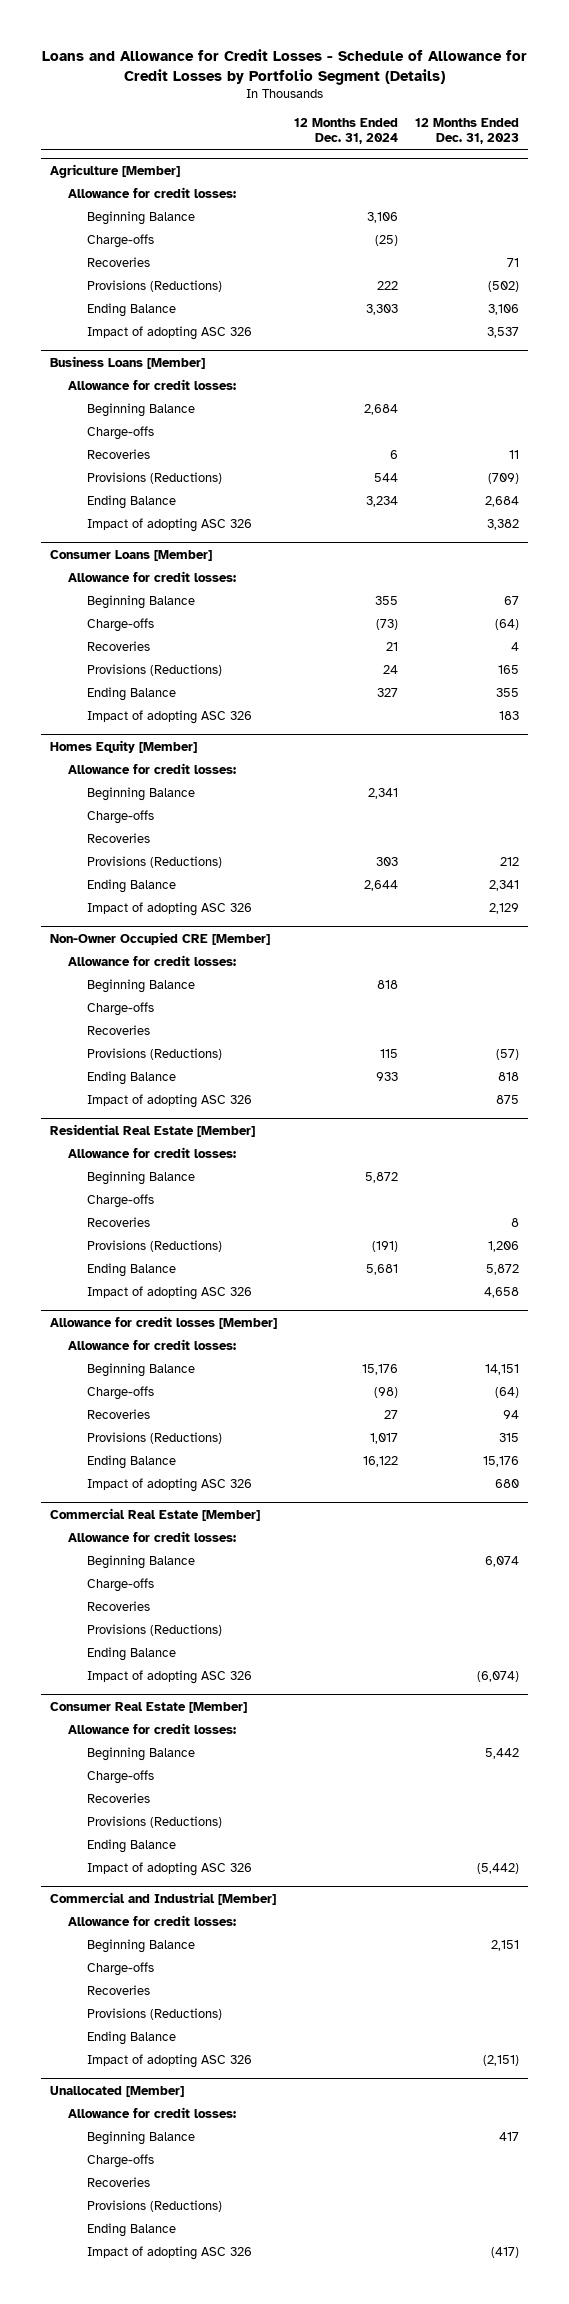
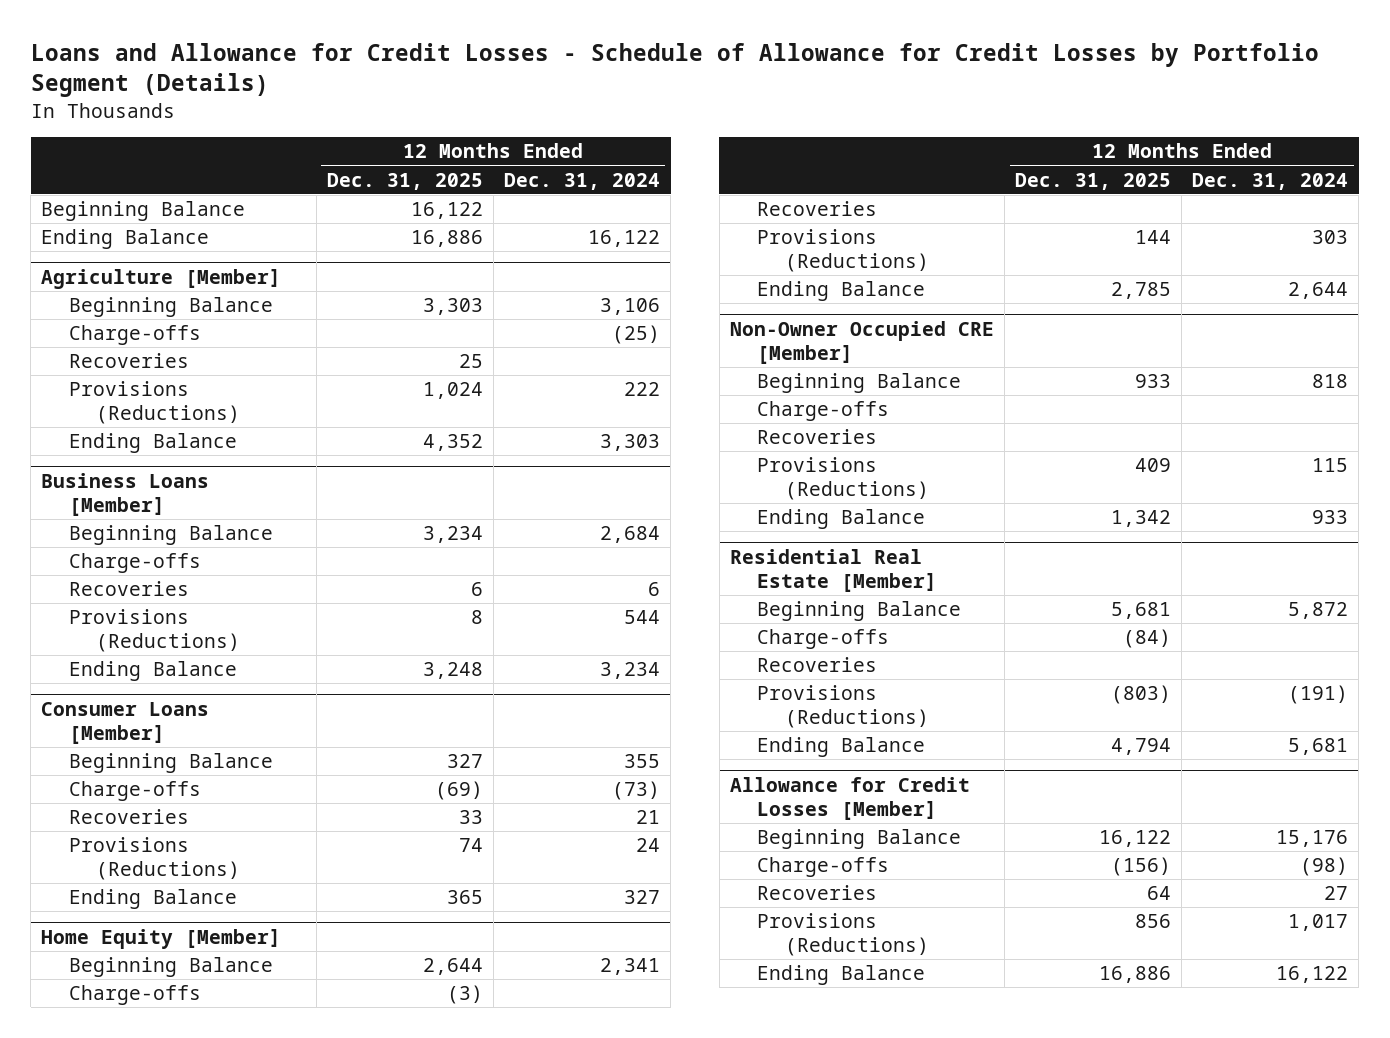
[415,117,520,145] 12 Months Ended Dec. 31, 2023 -> none
none -> [326,172,483,190] Dec. 31, 2025
none -> [41,201,246,222] Beginning Balance
none -> [41,229,210,250] Ending Balance
[68,187,237,199] Allowance for credit losses: -> none
[86,326,252,341] Impact of adopting ASC 326 -> none
[68,379,237,391] Allowance for credit losses: -> none
[86,518,252,533] Impact of adopting ASC 326 -> none
[68,571,237,583] Allowance for credit losses: -> none
[86,710,252,725] Impact of adopting ASC 326 -> none
[68,763,237,775] Allowance for credit losses: -> none
[49,739,197,753] Homes Equity [Member] -> [41,928,282,949] Home Equity [Member]
[86,902,252,917] Impact of adopting ASC 326 -> none
[68,955,237,967] Allowance for credit losses: -> none
[86,1094,252,1109] Impact of adopting ASC 326 -> none
[68,1147,237,1159] Allowance for credit losses: -> none
[86,1286,252,1301] Impact of adopting ASC 326 -> none
[68,1339,237,1351] Allowance for credit losses: -> none
[49,1315,277,1329] Allowance for credit losses [Member] -> [729,776,970,820] Allowance for Credit Losses [Member]
[86,1478,252,1493] Impact of adopting ASC 326 -> none
[49,1507,260,1521] Commercial Real Estate [Member] -> none
[68,1531,237,1543] Allowance for credit losses: -> none
[86,1555,195,1570] Beginning Balance -> none
[86,1578,154,1593] Charge-offs -> none
[86,1601,150,1612] Recoveries -> none
[86,1624,222,1637] Provisions (Reductions) -> none
[86,1647,176,1662] Ending Balance -> none
[86,1670,252,1685] Impact of adopting ASC 326 -> none
[49,1701,247,1713] Consumer Real Estate [Member] -> none
[68,1723,237,1735] Allowance for credit losses: -> none
[86,1747,195,1762] Beginning Balance -> none
[86,1770,154,1785] Charge-offs -> none
[86,1793,150,1804] Recoveries -> none
[86,1816,222,1829] Provisions (Reductions) -> none
[86,1839,176,1854] Ending Balance -> none
[86,1862,252,1877] Impact of adopting ASC 326 -> none
[49,1891,276,1905] Commercial and Industrial [Member] -> none
[68,1915,237,1927] Allowance for credit losses: -> none
[86,1939,195,1954] Beginning Balance -> none
[86,1962,154,1977] Charge-offs -> none
[86,1985,150,1996] Recoveries -> none
[86,2008,222,2021] Provisions (Reductions) -> none
[86,2031,176,2046] Ending Balance -> none
[86,2054,252,2069] Impact of adopting ASC 326 -> none
[49,2085,184,2097] Unallocated [Member] -> none
[68,2107,237,2119] Allowance for credit losses: -> none
[86,2131,195,2146] Beginning Balance -> none
[86,2154,154,2169] Charge-offs -> none
[86,2177,150,2188] Recoveries -> none
[86,2200,222,2213] Provisions (Reductions) -> none
[86,2223,176,2238] Ending Balance -> none
[86,2246,252,2261] Impact of adopting ASC 326 -> none

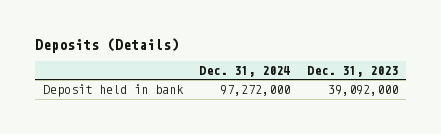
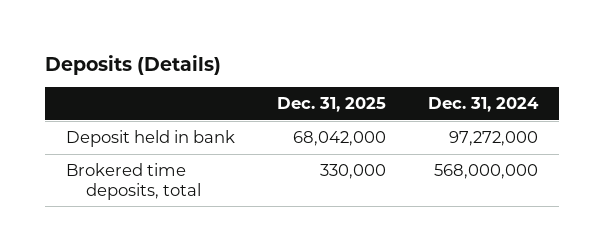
[307,65,399,77] Dec. 31, 2023 -> none
none -> [277,97,387,113] Dec. 31, 2025
none -> [66,163,201,200] Brokered time deposits, total

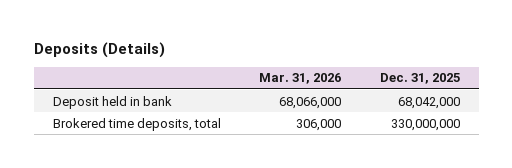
[428,97,540,113] Dec. 31, 2024 -> none
none -> [259,73,342,85] Mar. 31, 2026
[320,164,387,180] 330,000 -> [390,118,460,131] 330,000,000

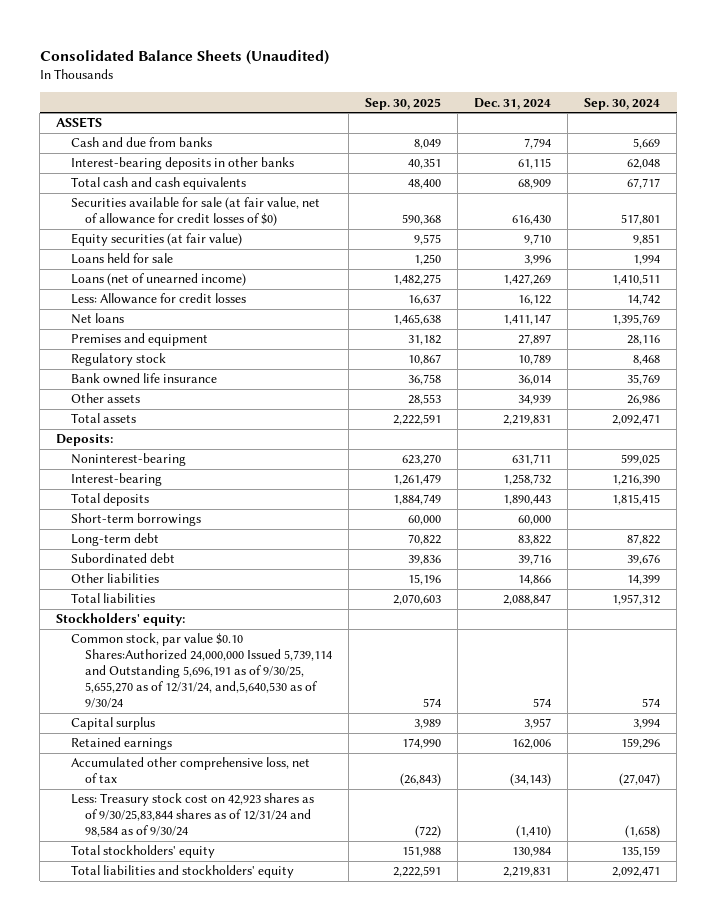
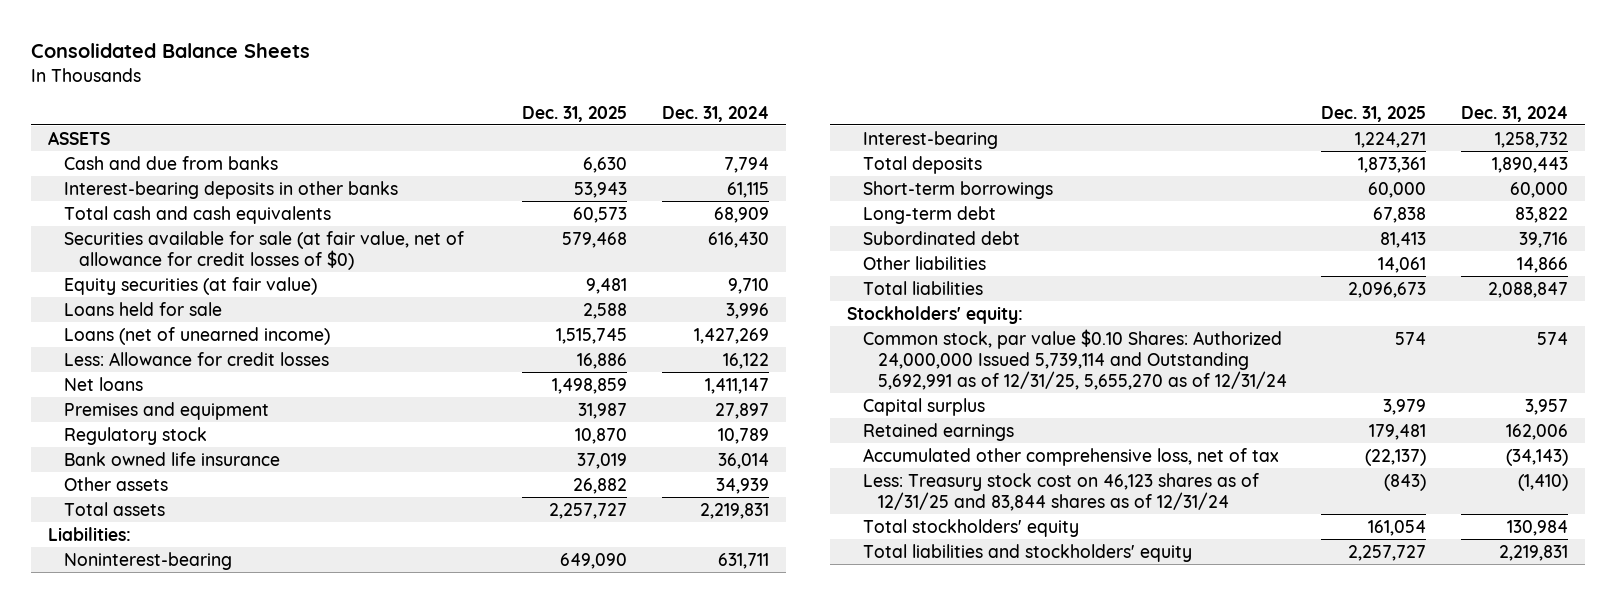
[39,49,329,65] Consolidated Balance Sheets (Unaudited) -> [31,43,311,59] Consolidated Balance Sheets
[365,97,442,110] Sep. 30, 2025 -> none
[584,97,661,110] Sep. 30, 2024 -> none
none -> [522,105,628,122] Dec. 31, 2025
[56,434,114,447] Deposits: -> none
none -> [48,526,132,541] Liabilities:
[70,633,333,709] Common stock, par value $0.10 Shares:Authorized 24,000,000 Issued 5,739,114 and Outstanding 5,696,191 as of 9/30/25, 5,655,270 as of 12/31/24, and,5,640,530 as of 9/30/24 -> [862,328,1287,390] Common stock, par value $0.10 Shares: Authorized 24,000,000 Issued 5,739,114 and Outstanding 5,692,991 as of 12/31/25, 5,655,270 as of 12/31/24
[70,793,314,838] Less: Treasury stock cost on 42,923 shares as of 9/30/25,83,844 shares as of 12/31/24 and 98,584 as of 9/30/24 -> [862,472,1259,511] Less: Treasury stock cost on 46,123 shares as of 12/31/25 and 83,844 shares as of 12/31/24

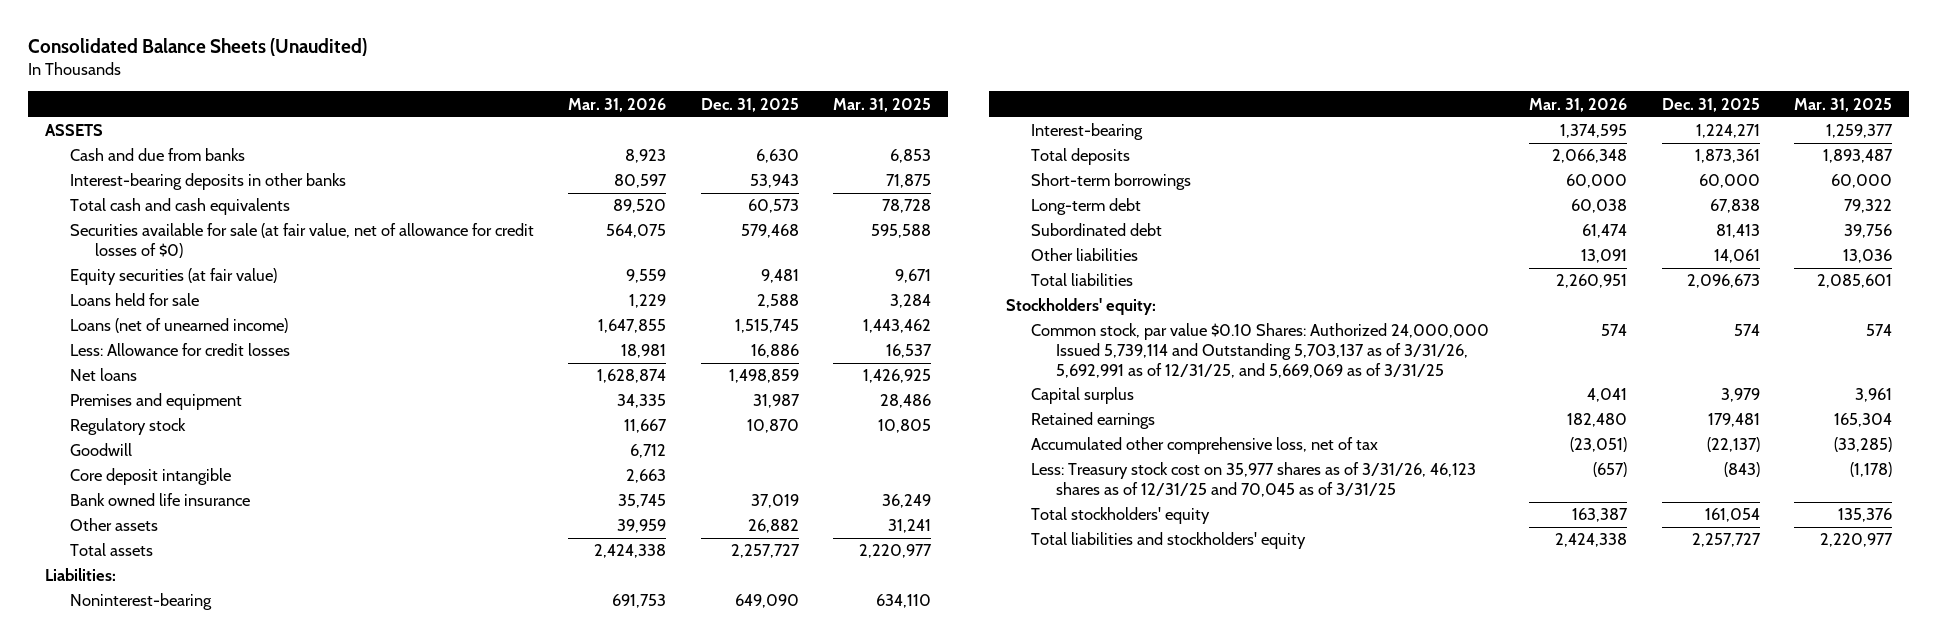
[31,43,311,59] Consolidated Balance Sheets -> [27,37,367,56] Consolidated Balance Sheets (Unaudited)
[661,105,769,122] Dec. 31, 2024 -> none
none -> [568,97,667,112] Mar. 31, 2026
none -> [832,97,931,112] Mar. 31, 2025
none -> [69,443,132,457] Goodwill
none -> [69,468,231,486] Core deposit intangible
[862,328,1287,390] Common stock, par value $0.10 Shares: Authorized 24,000,000 Issued 5,739,114 and Outstanding 5,692,991 as of 12/31/25, 5,655,270 as of 12/31/24 -> [1031,323,1490,378] Common stock, par value $0.10 Shares: Authorized 24,000,000 Issued 5,739,114 and Outstanding 5,703,137 as of 3/31/26, 5,692,991 as of 12/31/25, and 5,669,069 as of 3/31/25
[862,472,1259,511] Less: Treasury stock cost on 46,123 shares as of 12/31/25 and 83,844 shares as of 12/31/24 -> [1031,462,1477,497] Less: Treasury stock cost on 35,977 shares as of 3/31/26, 46,123 shares as of 12/31/25 and 70,045 as of 3/31/25

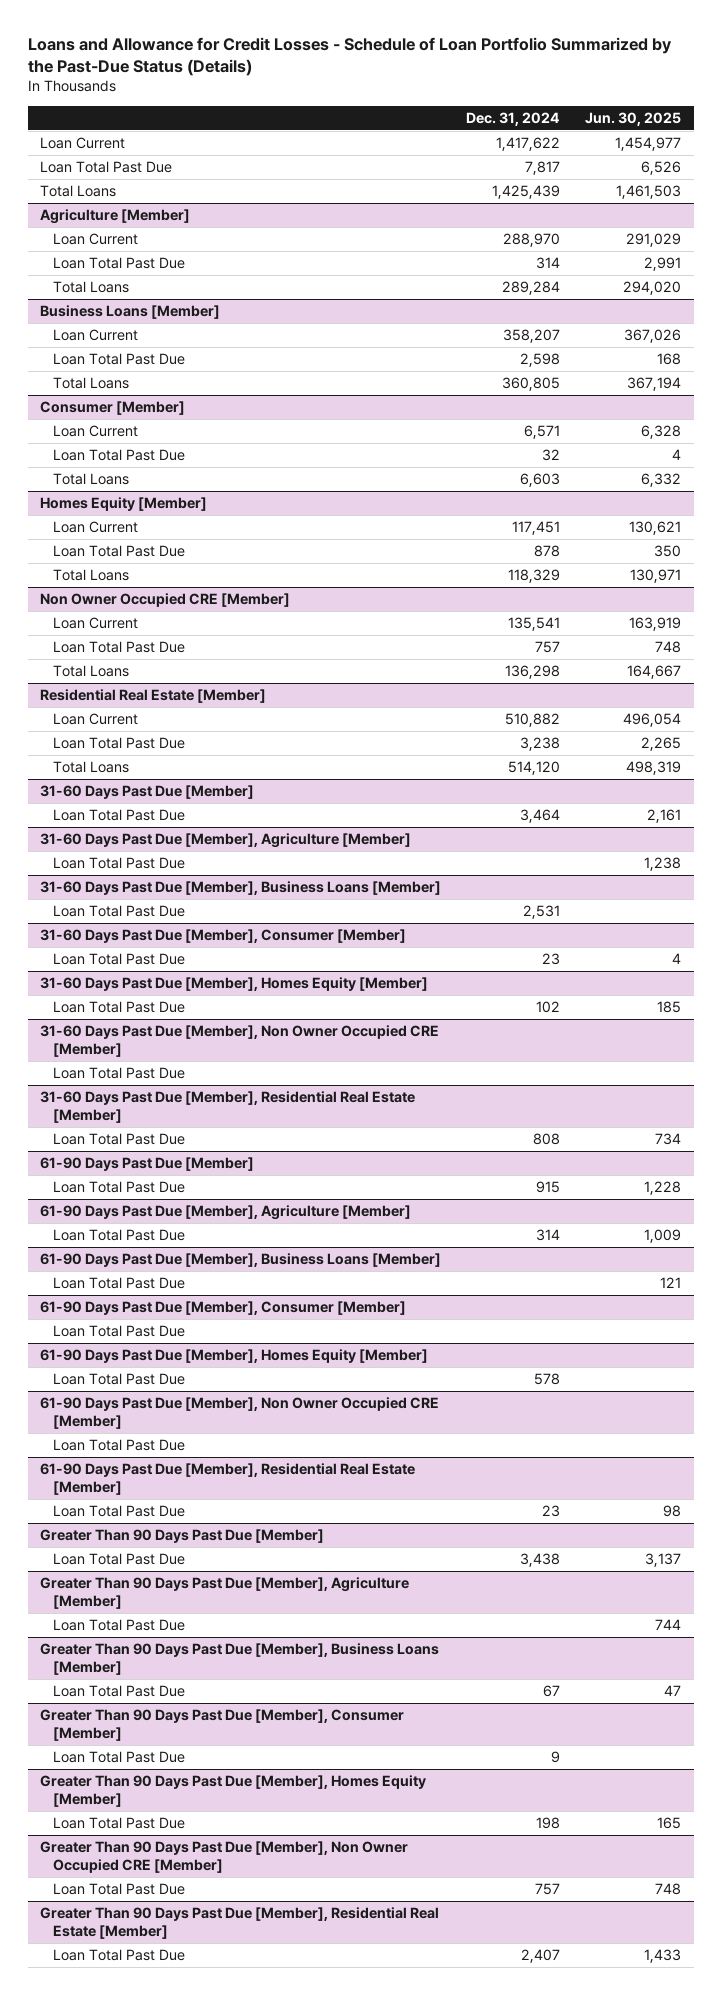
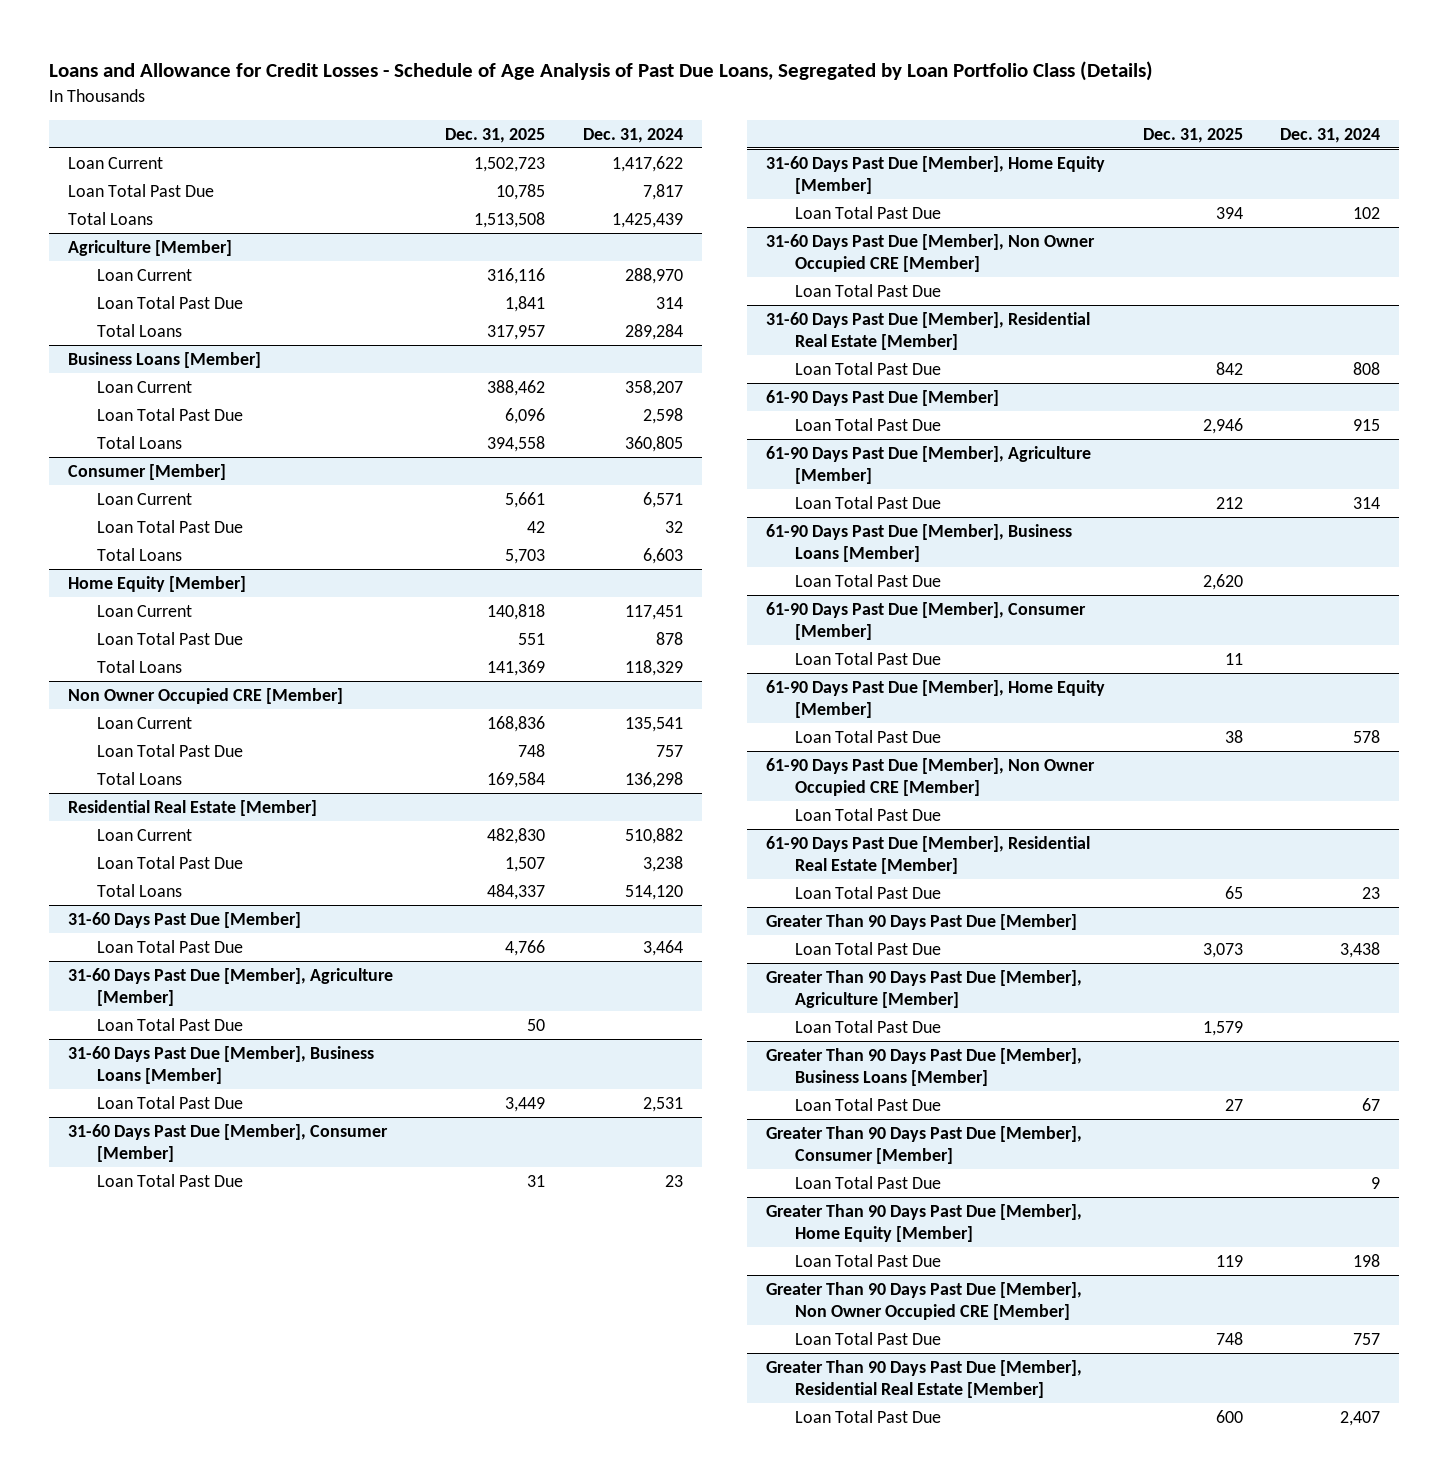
[27,36,672,77] Loans and Allowance for Credit Losses - Schedule of Loan Portfolio Summarized by the Past-Due Status (Details) -> [49,61,1154,82] Loans and Allowance for Credit Losses - Schedule of Age Analysis of Past Due Loans, Segregated by Loan Portfolio Class (Details)
[585,111,682,126] Jun. 30, 2025 -> none
none -> [445,127,546,143] Dec. 31, 2025
[40,497,208,512] Homes Equity [Member] -> [68,575,247,592] Home Equity [Member]
[40,977,429,992] 31-60 Days Past Due [Member], Homes Equity [Member] -> [765,155,1105,194] 31-60 Days Past Due [Member], Home Equity [Member]
[40,1349,429,1364] 61-90 Days Past Due [Member], Homes Equity [Member] -> [765,679,1105,718] 61-90 Days Past Due [Member], Home Equity [Member]
[40,1775,427,1808] Greater Than 90 Days Past Due [Member], Homes Equity [Member] -> [765,1203,1082,1242] Greater Than 90 Days Past Due [Member], Home Equity [Member]

